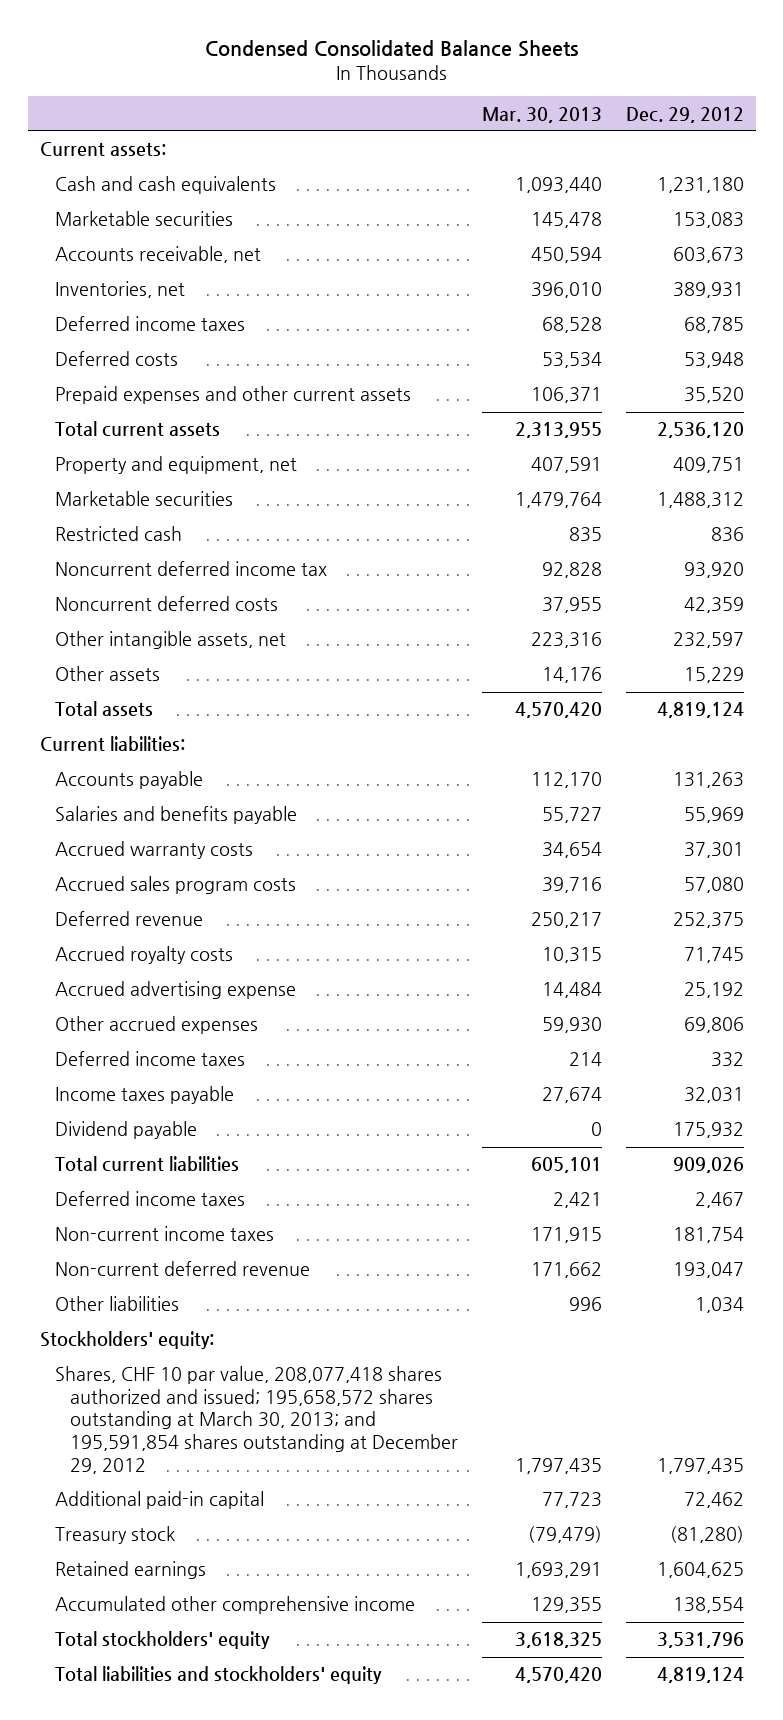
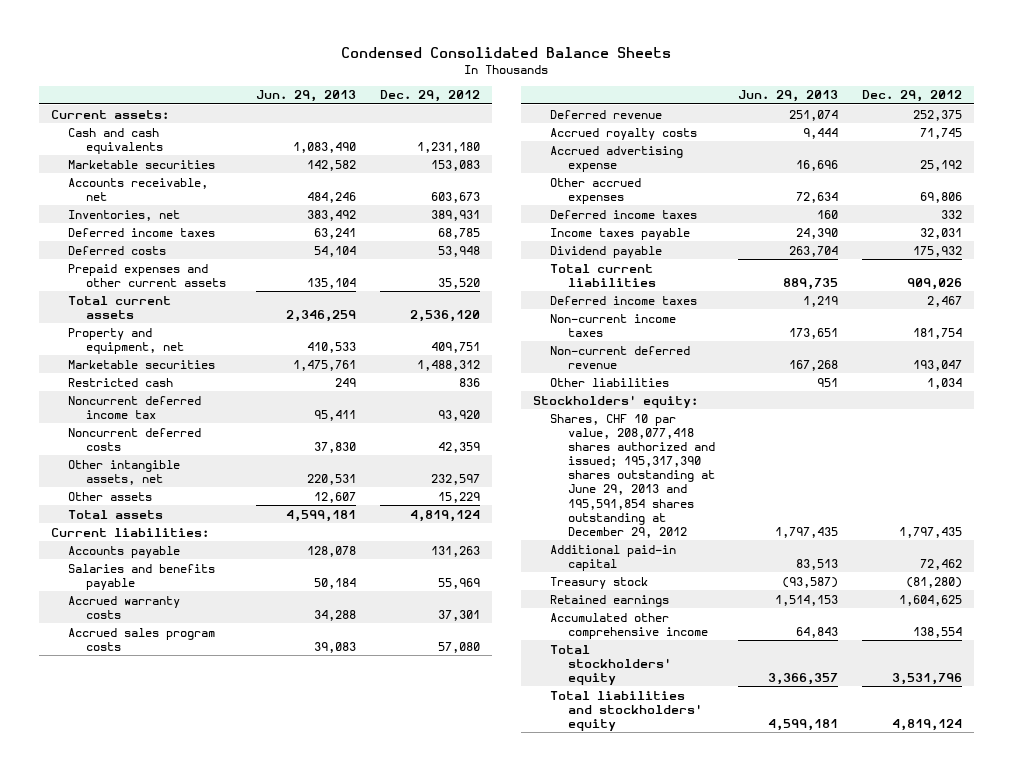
[481,106,602,123] Mar. 30, 2013 -> none
none -> [256,90,357,103] Jun. 29, 2013
[54,1366,458,1474] Shares, CHF 10 par value, 208,077,418 shares authorized and issued; 195,658,572 shares outstanding at March 30, 2013; and 195,591,854 shares outstanding at December 29, 2012 -> [550,413,715,538] Shares, CHF 10 par value, 208,077,418 shares authorized and issued; 195,317,390 shares outstanding at June 29, 2013 and 195,591,854 shares outstanding at December 29, 2012

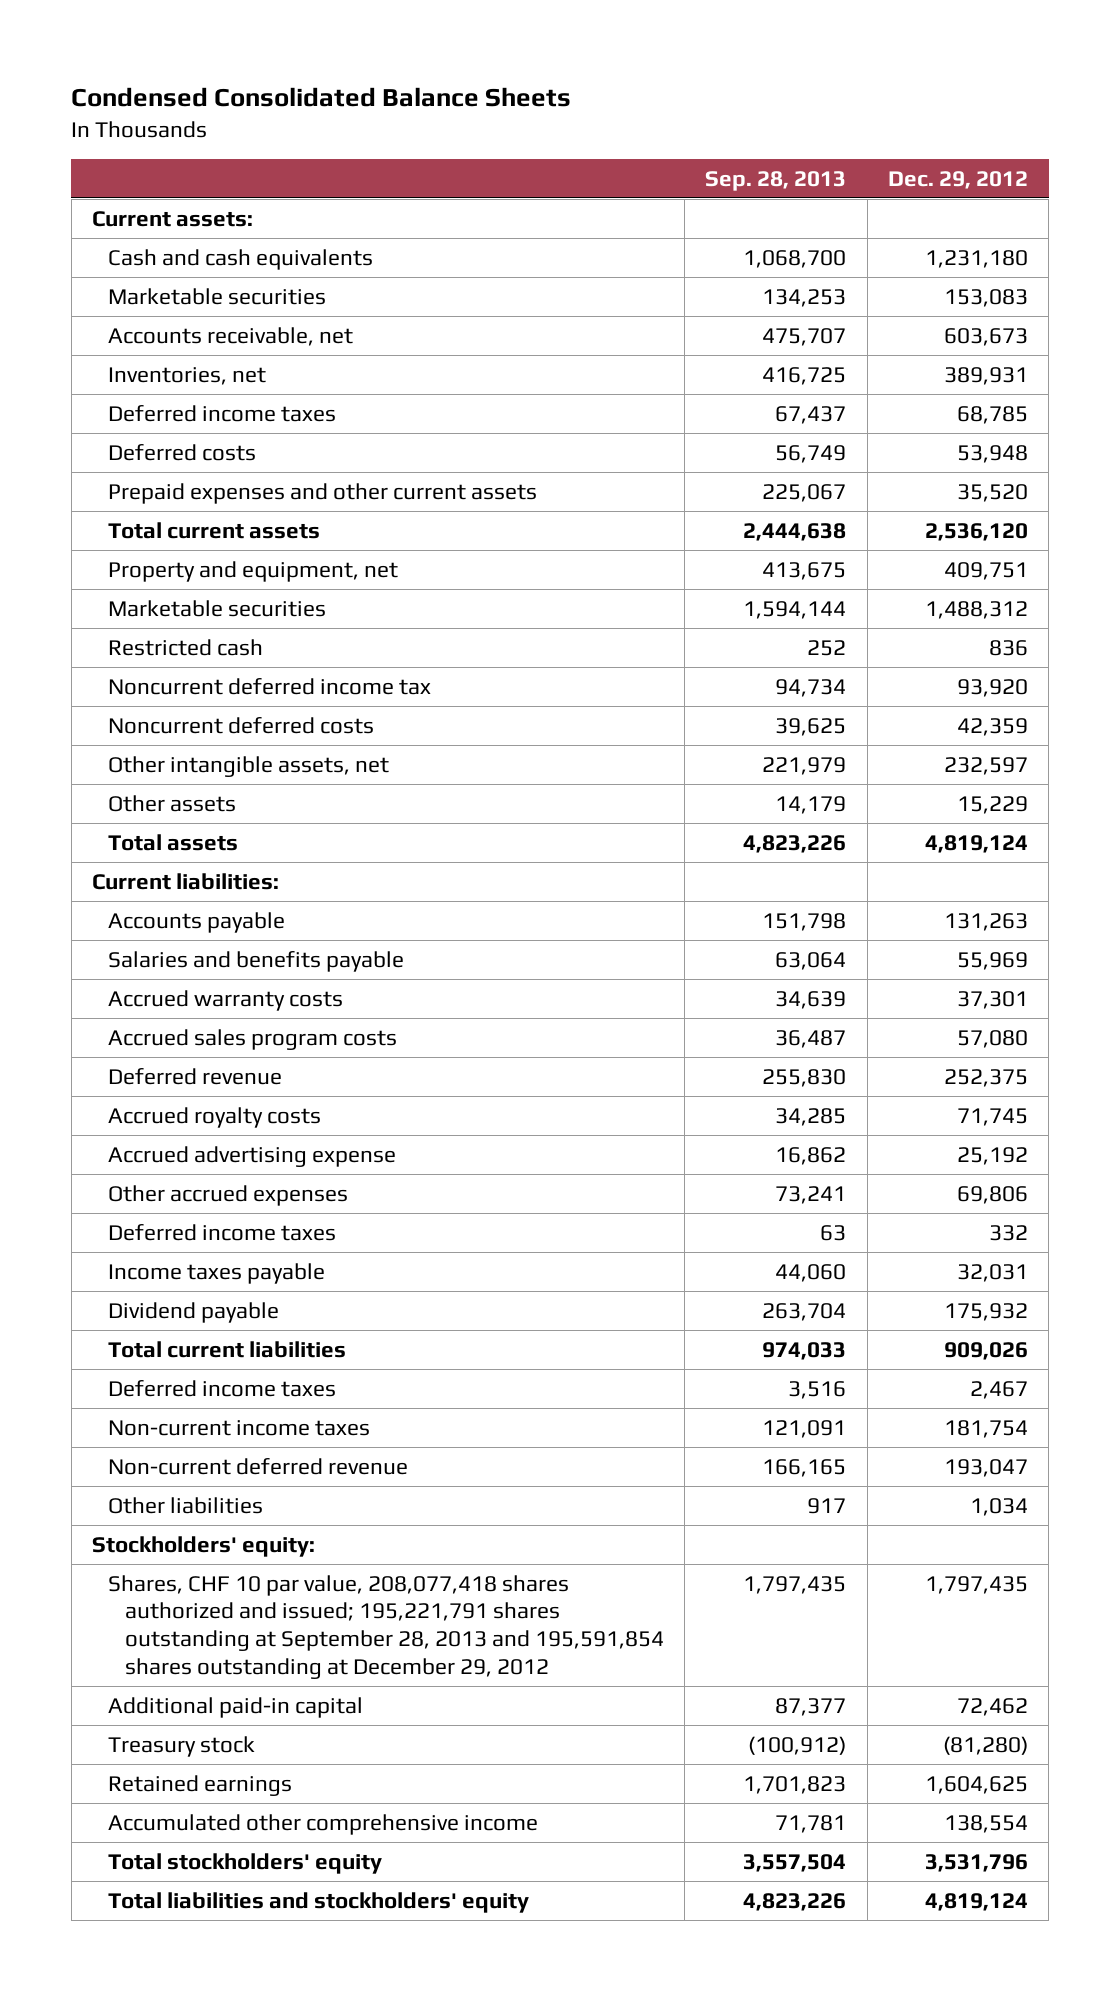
[256,90,357,103] Jun. 29, 2013 -> none
none -> [705,170,847,191] Sep. 28, 2013
[550,413,715,538] Shares, CHF 10 par value, 208,077,418 shares authorized and issued; 195,317,390 shares outstanding at June 29, 2013 and 195,591,854 shares outstanding at December 29, 2012 -> [108,1574,665,1680] Shares, CHF 10 par value, 208,077,418 shares authorized and issued; 195,221,791 shares outstanding at September 28, 2013 and 195,591,854 shares outstanding at December 29, 2012

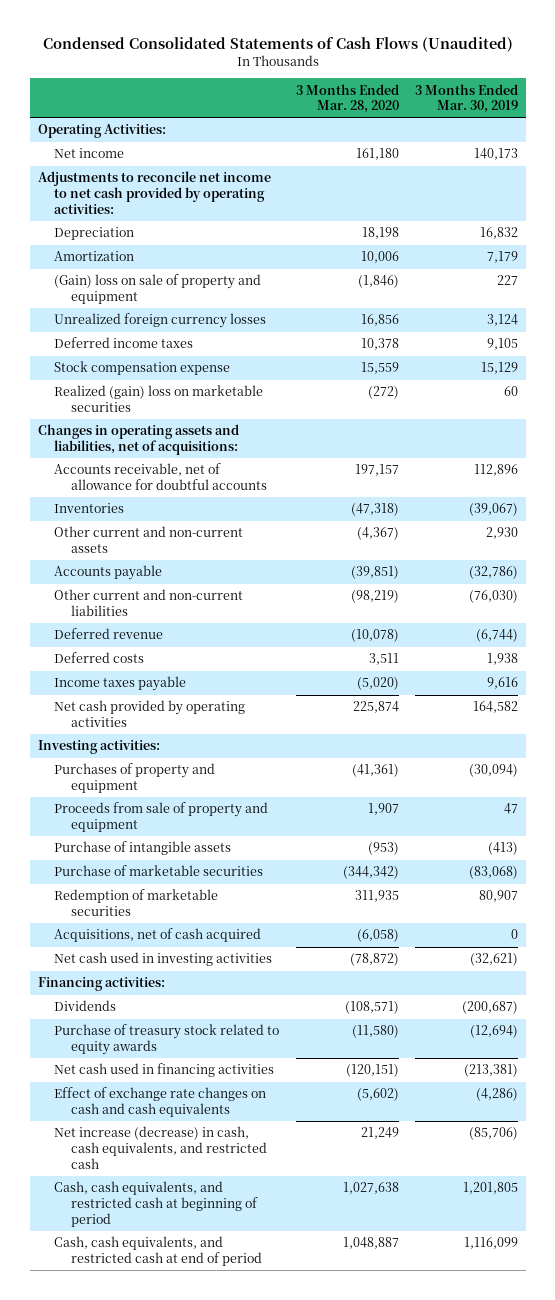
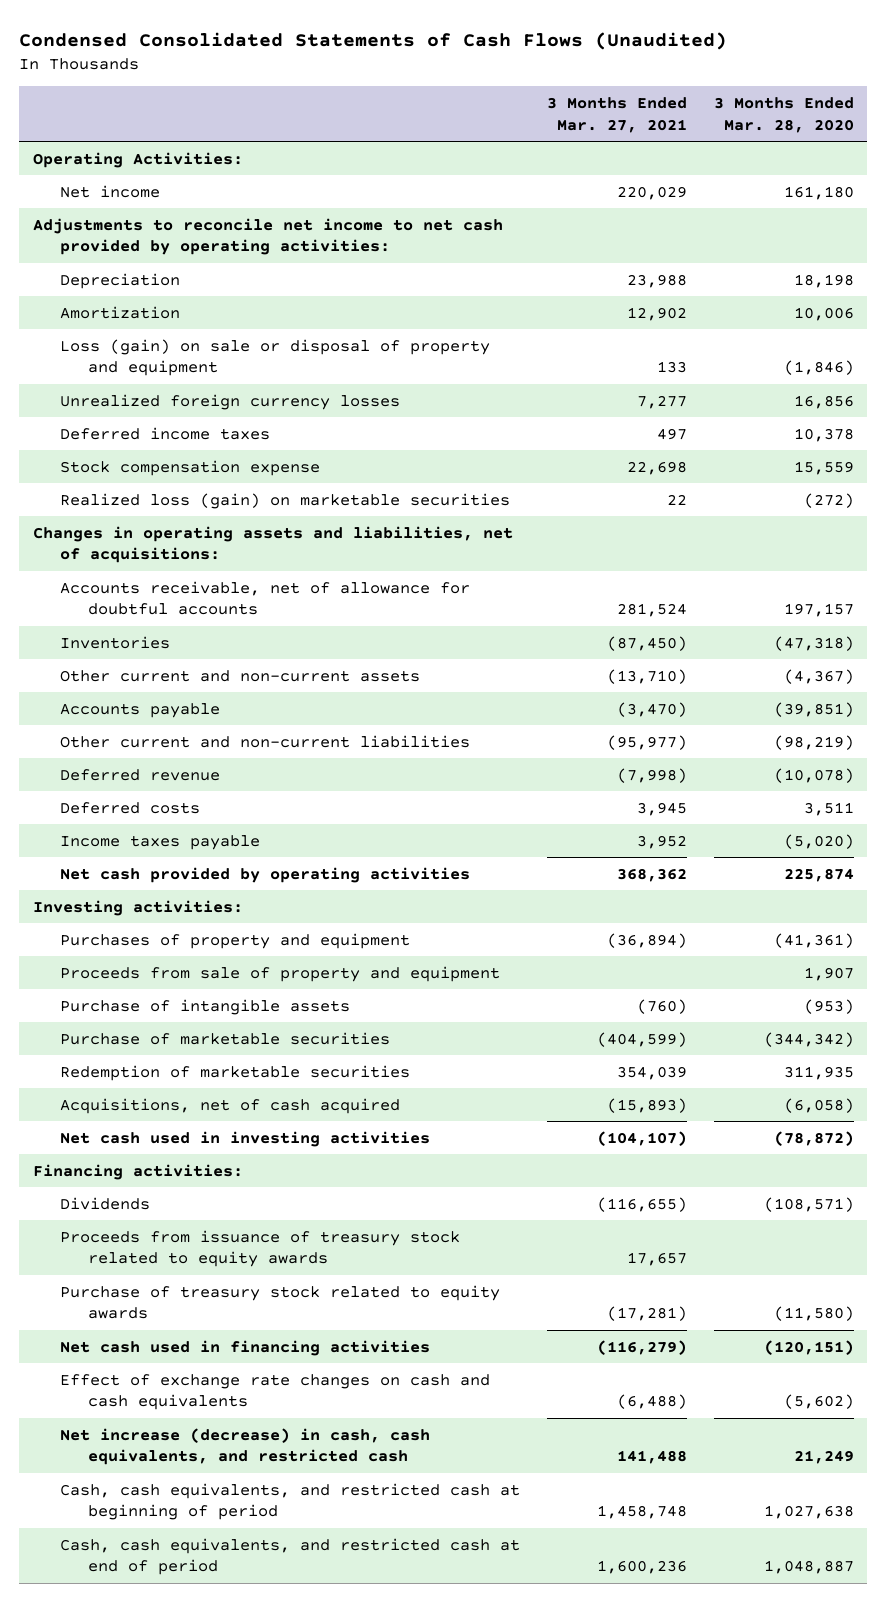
[414,83,518,114] 3 Months Ended Mar. 30, 2019 -> none
none -> [546,96,687,133] 3 Months Ended Mar. 27, 2021
[54,274,262,305] (Gain) loss on sale of property and equipment -> [60,338,491,377] Loss (gain) on sale or disposal of property and equipment
[54,385,264,413] Realized (gain) loss on marketable securities -> [60,492,511,509] Realized loss (gain) on marketable securities
none -> [60,1229,461,1268] Proceeds from issuance of treasury stock related to equity awards

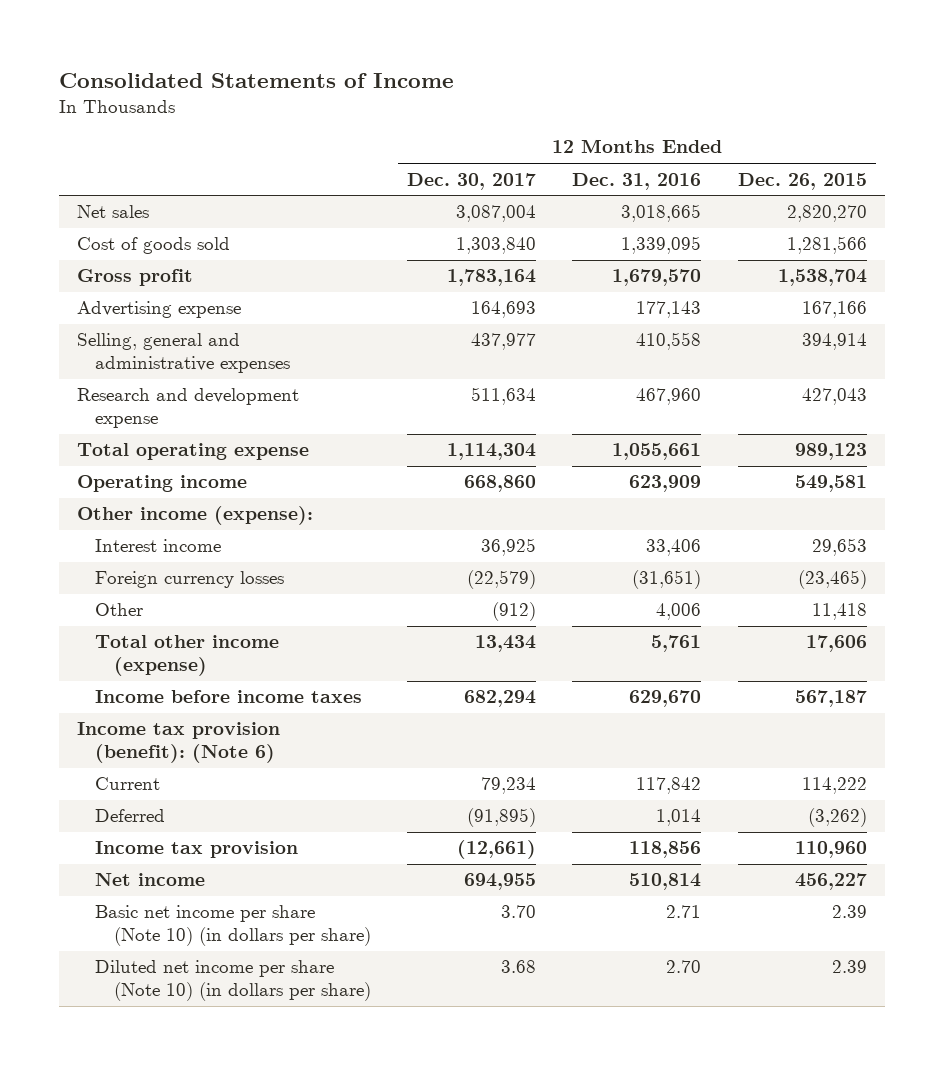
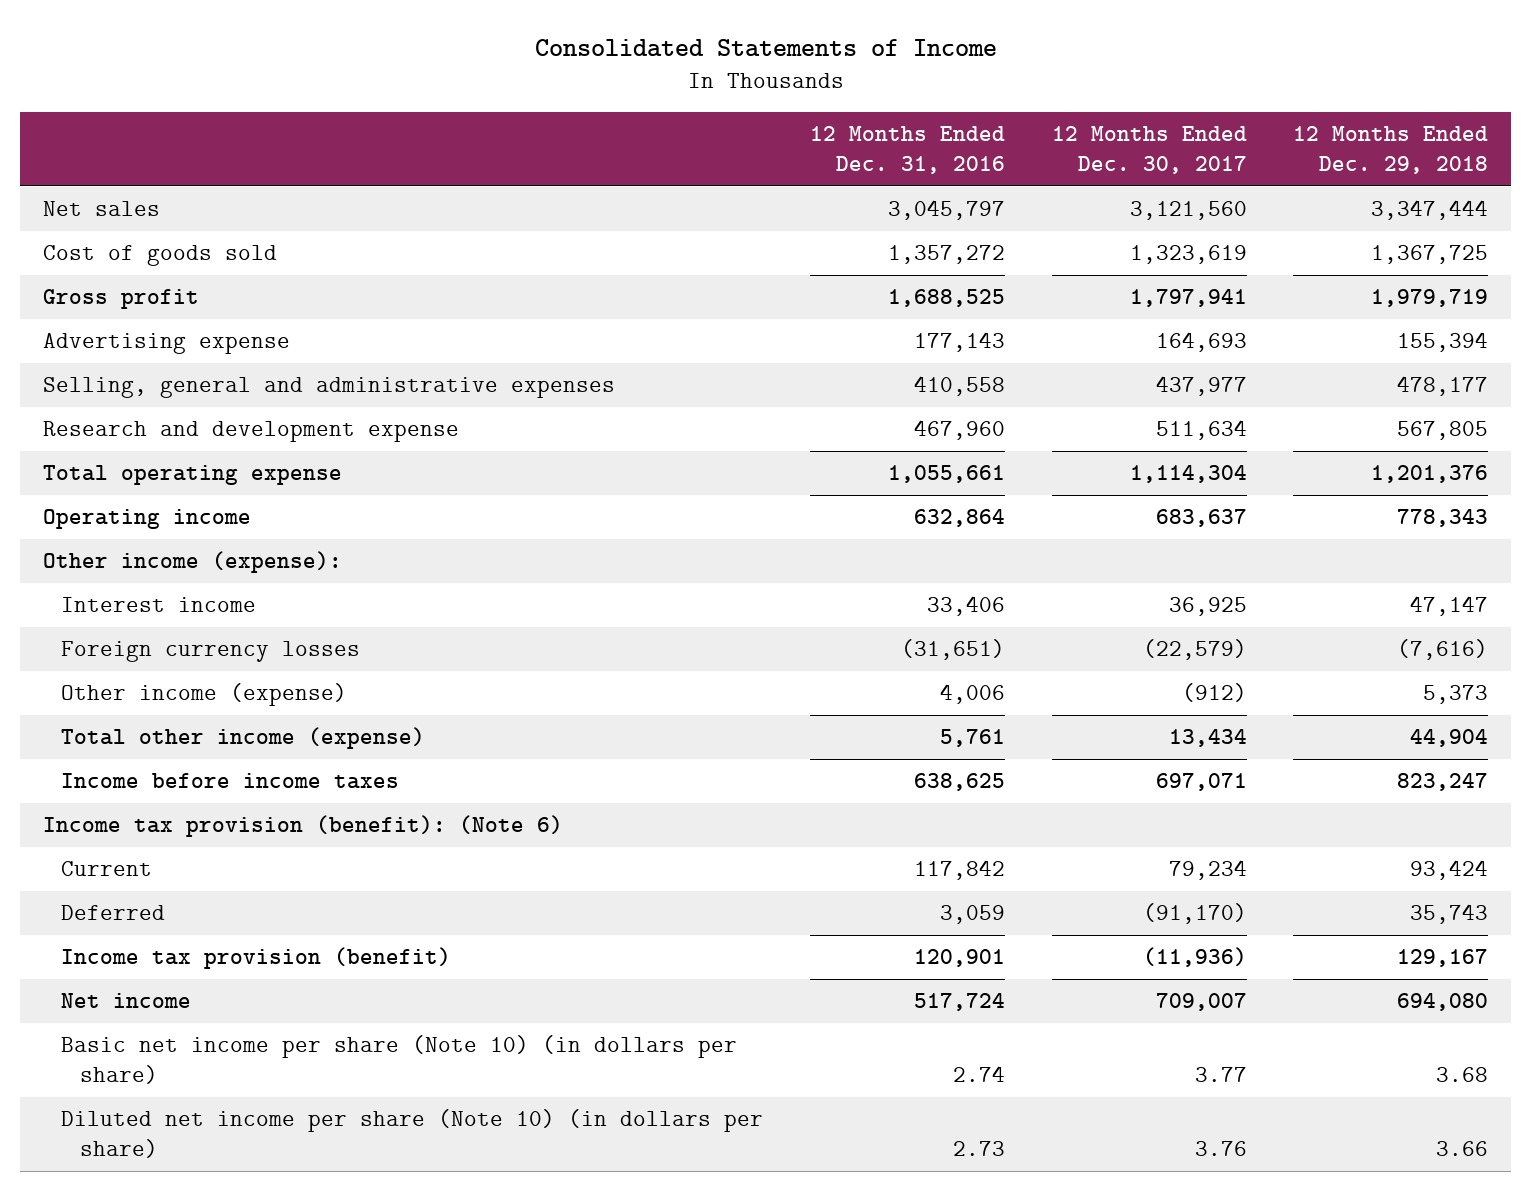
[737,172,867,190] Dec. 26, 2015 -> none
none -> [1293,126,1489,174] 12 Months Ended Dec. 29, 2018
[456,205,537,223] 3,087,004 -> [1129,201,1247,221] 3,121,560
[621,204,702,223] 3,018,665 -> [887,200,1005,221] 3,045,797
[456,237,537,255] 1,303,840 -> [1129,245,1247,265] 1,323,619
[621,236,702,255] 1,339,095 -> [887,245,1005,265] 1,357,272
[447,269,537,287] 1,783,164 -> [1129,289,1247,308] 1,797,941
[612,269,702,287] 1,679,570 -> [887,289,1005,308] 1,688,525
[464,475,537,493] 668,860 -> [1155,509,1247,528] 683,637
[629,475,702,493] 623,909 -> [913,509,1005,528] 632,864
[95,603,144,617] Other -> [61,683,348,707] Other income (expense)
[464,690,537,708] 682,294 -> [1155,773,1247,792] 697,071
[629,690,702,708] 629,670 -> [913,773,1005,792] 638,625
[467,808,537,828] (91,895) -> [1142,903,1247,925] (91,170)
[656,809,702,827] 1,014 -> [939,905,1005,925] 3,059
[95,841,299,859] Income tax provision -> [61,947,452,970] Income tax provision (benefit)
[457,840,537,860] (12,661) -> [1142,947,1247,968] (11,936)
[629,841,702,859] 118,856 -> [913,949,1005,968] 120,901
[464,873,537,891] 694,955 -> [1155,993,1247,1012] 709,007
[629,873,702,891] 510,814 -> [913,993,1005,1012] 517,724
[501,905,537,919] 3.70 -> [1194,1066,1247,1082] 3.77
[666,905,702,919] 2.71 -> [952,1065,1005,1082] 2.74
[501,960,537,974] 3.68 -> [1194,1140,1247,1156] 3.76
[666,960,702,974] 2.70 -> [952,1140,1005,1156] 2.73

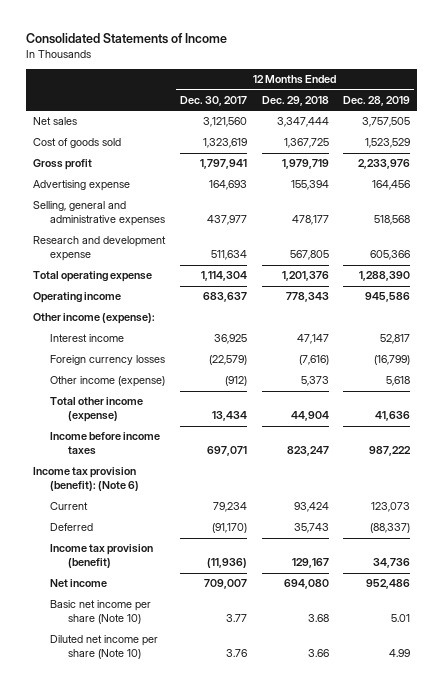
[809,126,1005,174] 12 Months Ended Dec. 31, 2016 -> none
none -> [343,95,411,106] Dec. 28, 2019
[61,1035,738,1084] Basic net income per share (Note 10) (in dollars per share) -> [50,600,152,625] Basic net income per share (Note 10)
[61,1109,764,1158] Diluted net income per share (Note 10) (in dollars per share) -> [50,635,159,660] Diluted net income per share (Note 10)

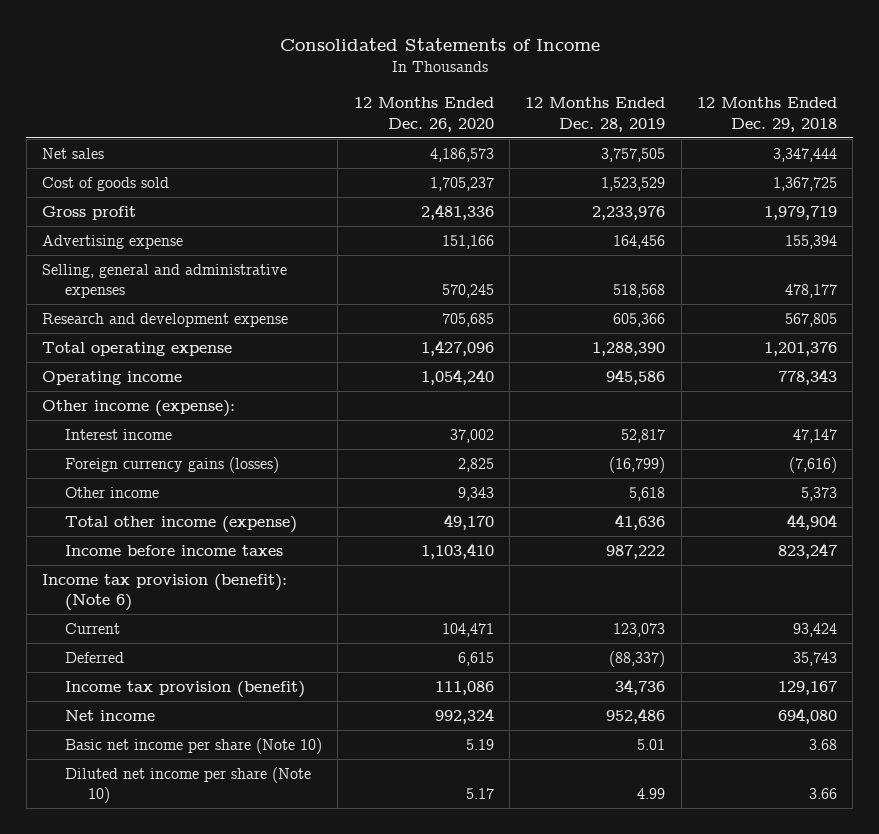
[179,95,247,106] Dec. 30, 2017 -> none
none -> [353,97,494,132] 12 Months Ended Dec. 26, 2020
[50,355,166,366] Foreign currency losses -> [64,456,279,473] Foreign currency gains (losses)
[50,376,166,388] Other income (expense) -> [64,486,159,498] Other income

